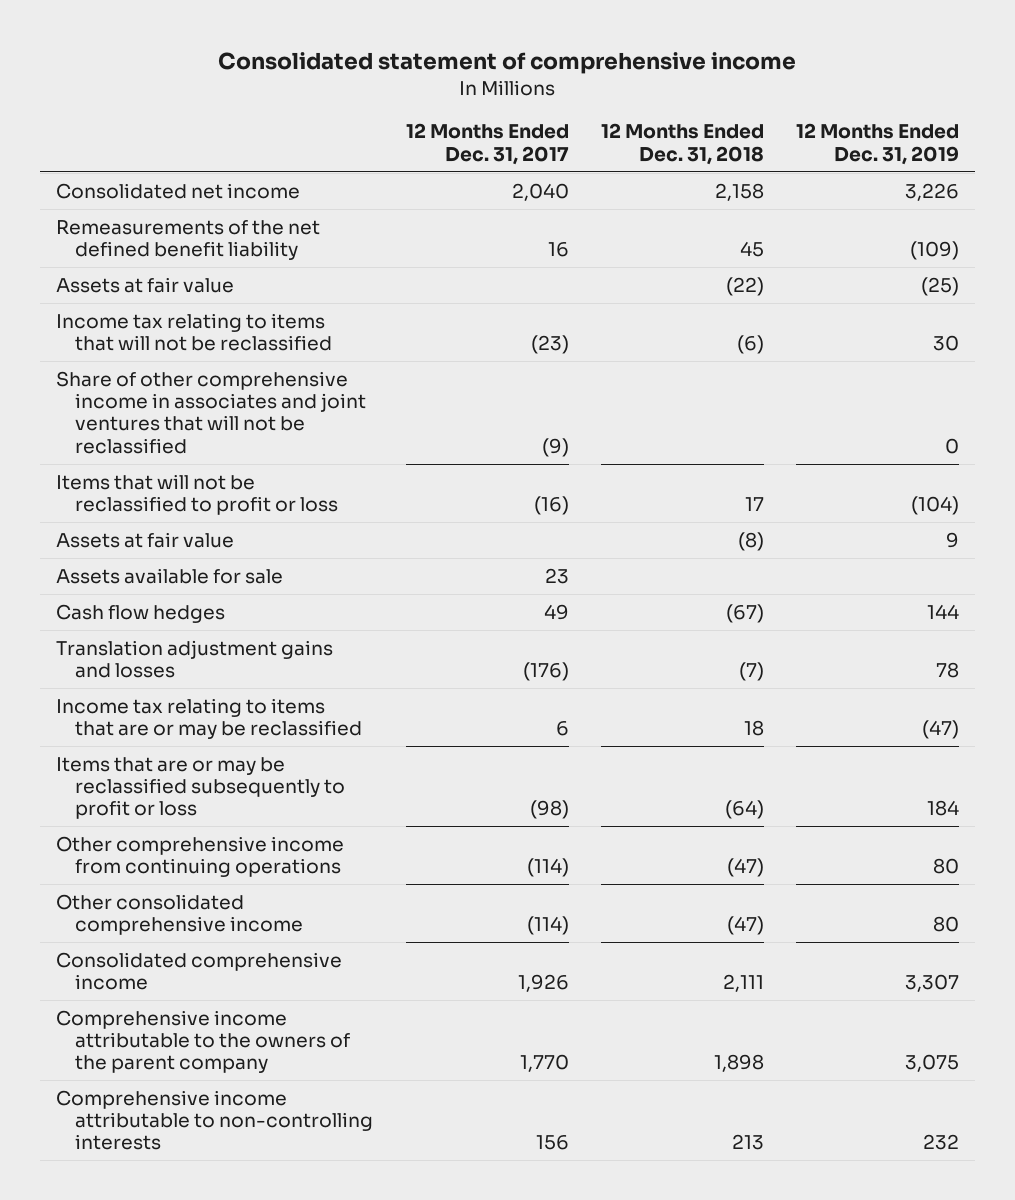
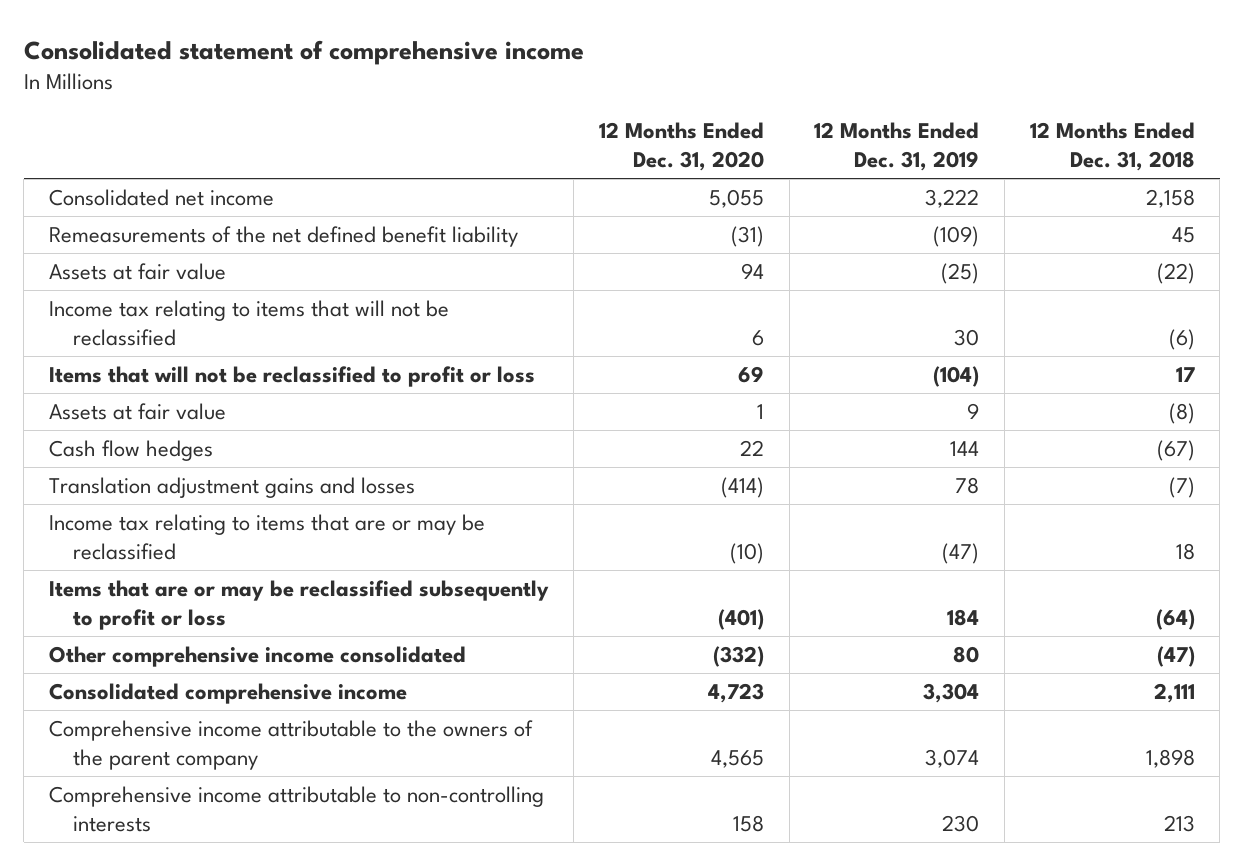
[405,123,569,165] 12 Months Ended Dec. 31, 2017 -> none
none -> [599,122,765,171] 12 Months Ended Dec. 31, 2020
[905,182,960,201] 3,226 -> [925,189,980,209] 3,222
[55,370,367,454] Share of other comprehensive income in associates and joint ventures that will not be reclassified -> none
[55,567,283,584] Assets available for sale -> none
[55,835,344,878] Other comprehensive income from continuing operations -> none
[55,893,304,936] Other consolidated comprehensive income -> [48,646,466,668] Other comprehensive income consolidated
[905,974,960,993] 3,307 -> [923,683,980,704] 3,304
[905,1054,960,1073] 3,075 -> [925,749,980,769] 3,074
[923,1134,960,1151] 232 -> [942,815,980,833] 230

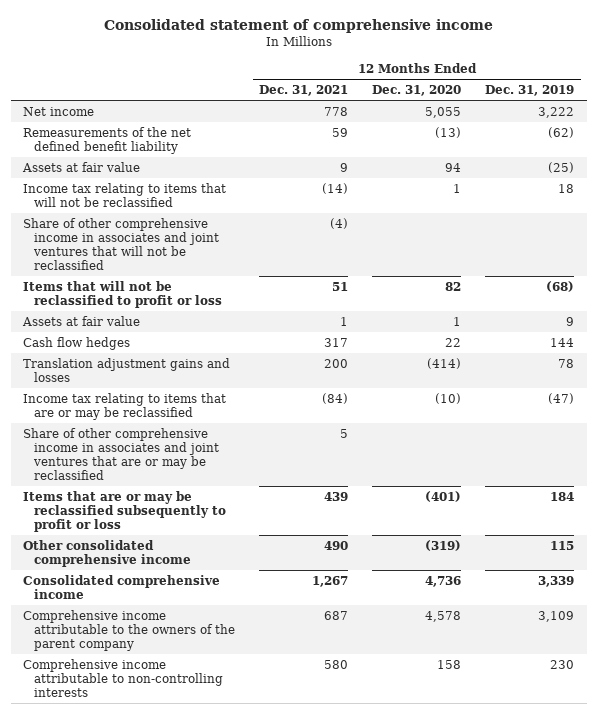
[1029,122,1195,171] 12 Months Ended Dec. 31, 2018 -> none
none -> [258,85,348,97] Dec. 31, 2021
[48,189,274,207] Consolidated net income -> [23,106,95,116] Net income
[731,226,765,248] (31) -> [435,126,462,138] (13)
[933,226,980,248] (109) -> [548,126,575,138] (62)
[752,330,765,347] 6 -> [453,183,462,193] 1
[954,329,980,347] 30 -> [558,183,575,193] 18
none -> [23,217,219,270] Share of other comprehensive income in associates and joint ventures that will not be reclassified
[738,366,765,384] 69 -> [445,281,462,291] 82
[933,366,980,388] (104) -> [546,280,575,292] (68)
none -> [23,427,219,480] Share of other comprehensive income in associates and joint ventures that are or may be reclassified
[48,646,466,668] Other comprehensive income consolidated -> [23,539,191,567] Other consolidated comprehensive income
[713,646,765,668] (332) -> [425,539,462,551] (319)
[953,646,980,664] 80 -> [550,540,575,550] 115
[708,683,765,704] 4,723 -> [425,575,462,587] 4,736
[923,683,980,704] 3,304 -> [538,575,575,587] 3,339
[711,750,765,769] 4,565 -> [425,610,462,622] 4,578
[925,749,980,769] 3,074 -> [538,610,575,622] 3,109

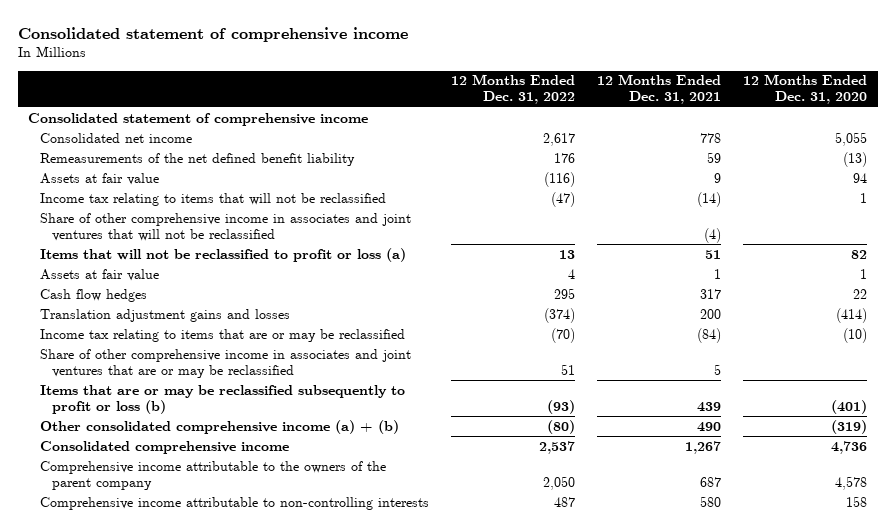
[485,85,575,97] Dec. 31, 2019 -> none
none -> [451,74,576,105] 12 Months Ended Dec. 31, 2022
none -> [28,112,369,126] Consolidated statement of comprehensive income
[23,106,95,116] Net income -> [40,132,193,143] Consolidated net income
[23,280,222,308] Items that will not be reclassified to profit or loss -> [40,247,407,262] Items that will not be reclassified to profit or loss (a)
[23,490,226,532] Items that are or may be reclassified subsequently to profit or loss -> [40,384,406,414] Items that are or may be reclassified subsequently to profit or loss (b)
[23,539,191,567] Other consolidated comprehensive income -> [40,419,400,434] Other consolidated comprehensive income (a) + (b)

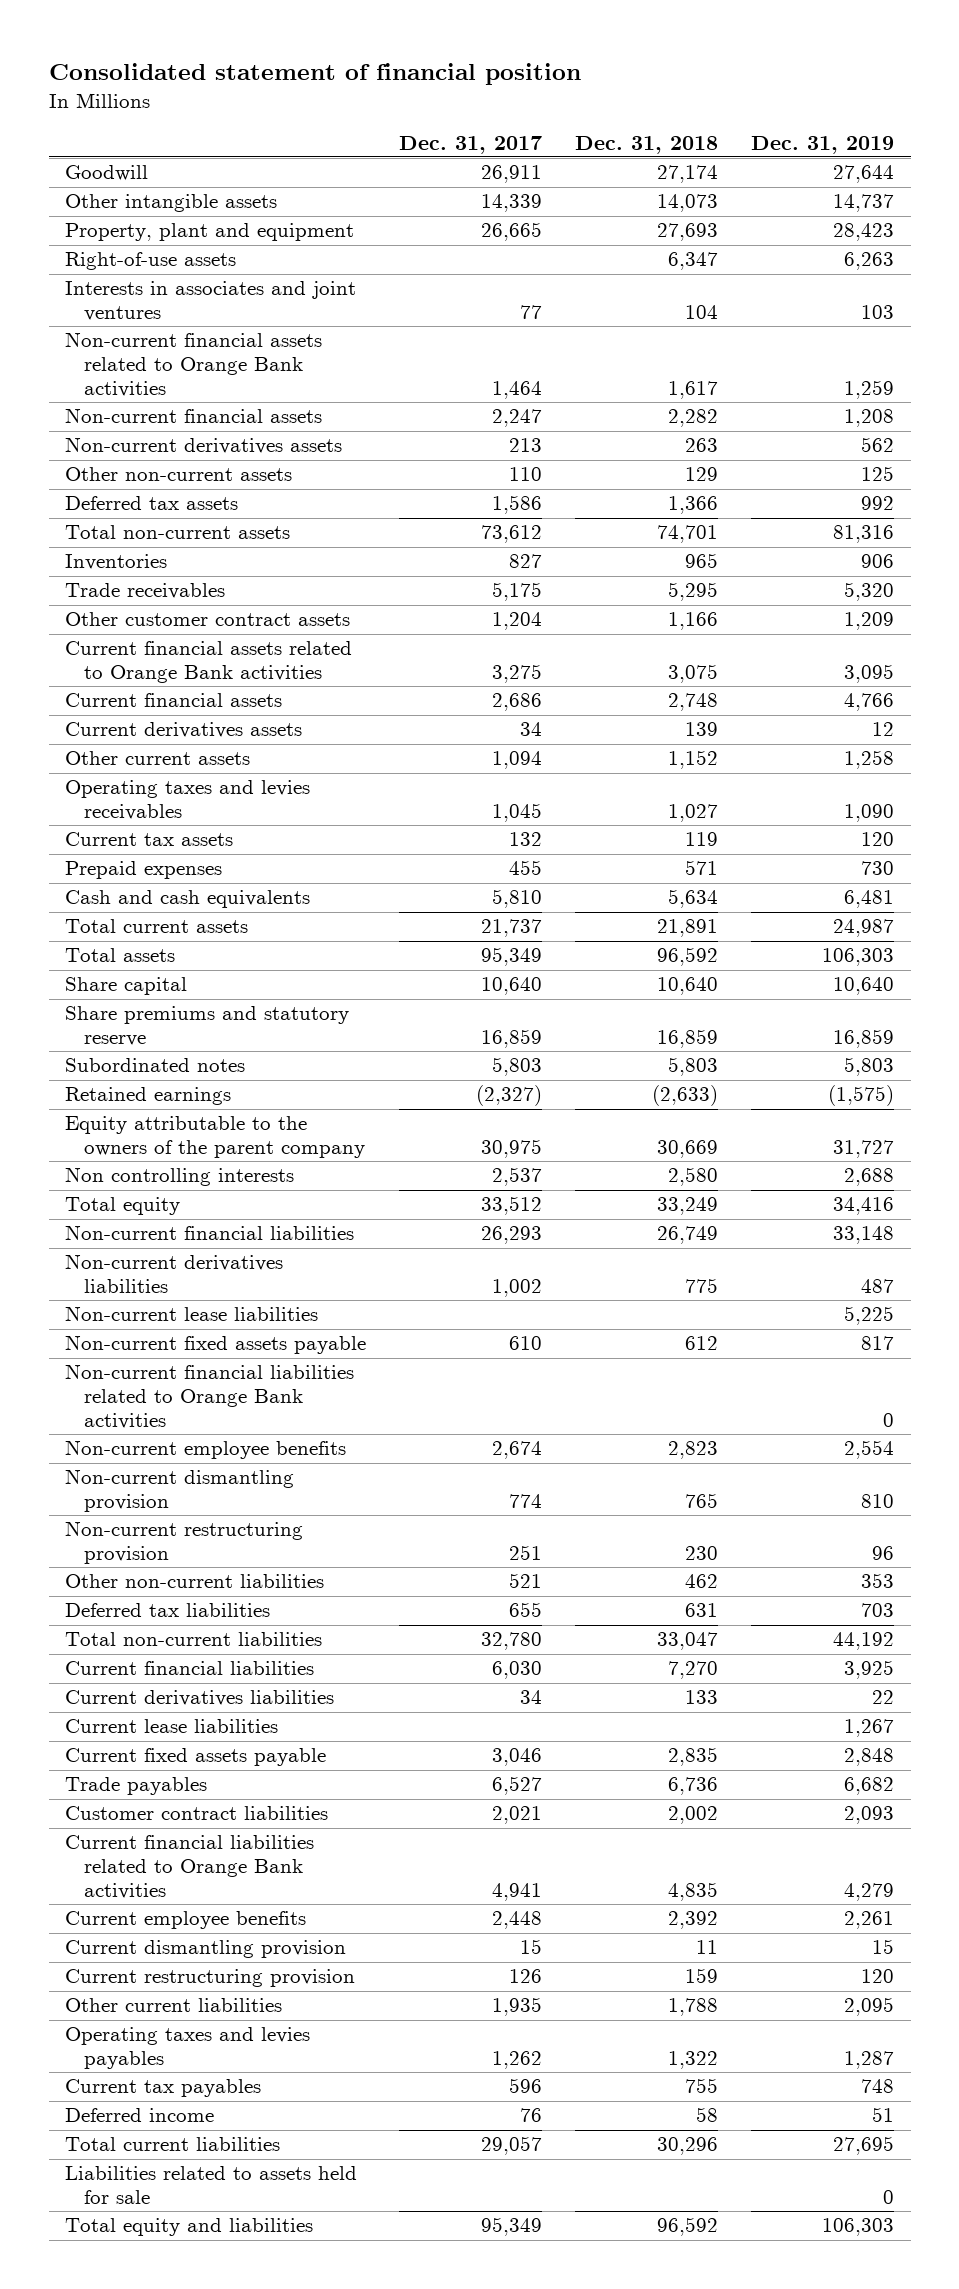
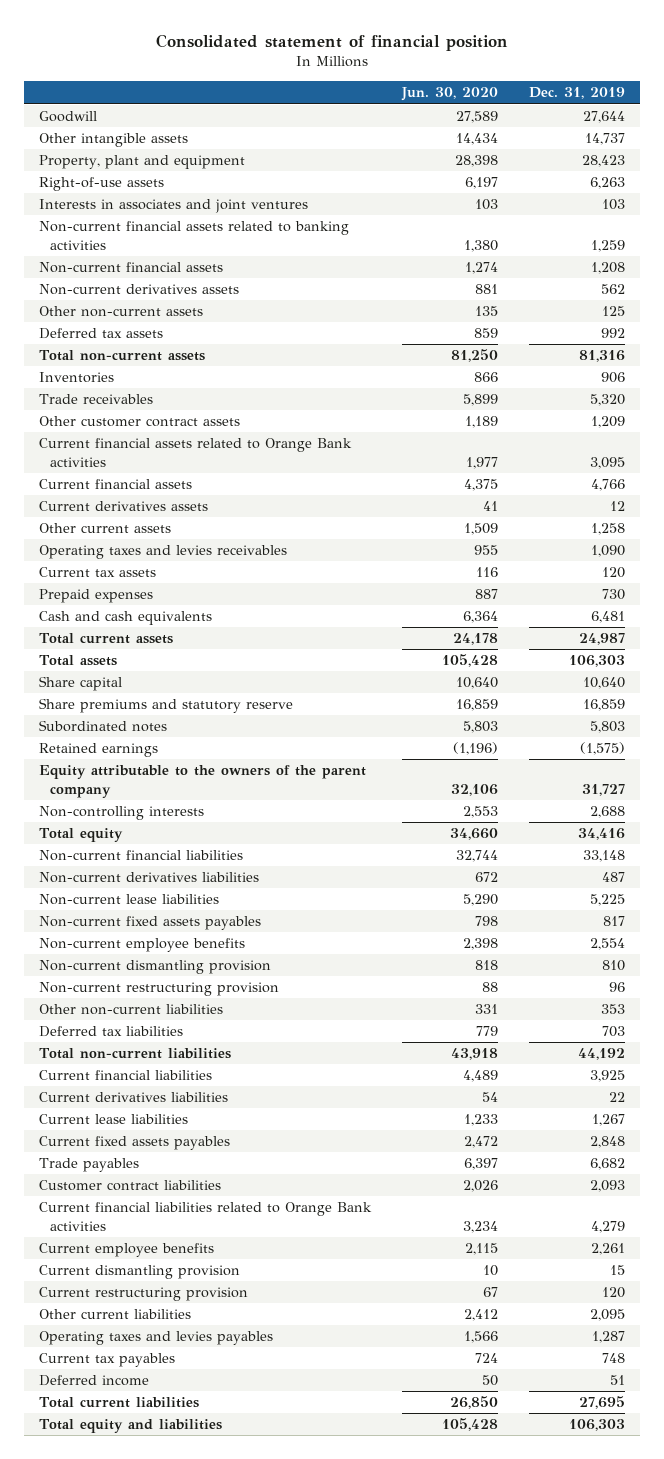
[399,135,543,154] Dec. 31, 2017 -> none
[575,135,719,154] Dec. 31, 2018 -> none
none -> [401,87,499,102] Jun. 30, 2020
[65,332,323,397] Non-current financial assets related to Orange Bank activities -> [39,221,350,250] Non-current financial assets related to banking activities
[65,1167,295,1187] Non controlling interests -> [39,806,205,821] Non-controlling interests
[65,1364,355,1429] Non-current financial liabilities related to Orange Bank activities -> none
[65,1335,367,1355] Non-current fixed assets payable -> [39,916,262,931] Non-current fixed assets payables
[65,1748,327,1767] Current fixed assets payable -> [39,1136,231,1151] Current fixed assets payables
[65,2166,358,2204] Liabilities related to assets held for sale -> none

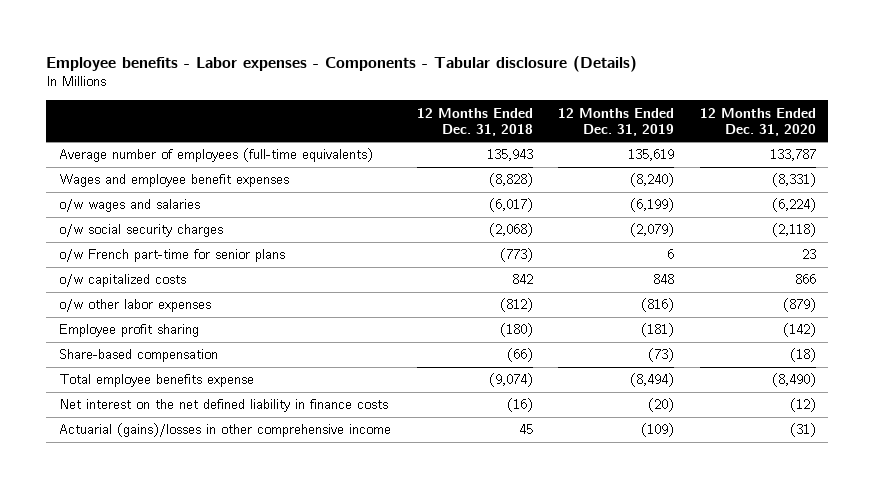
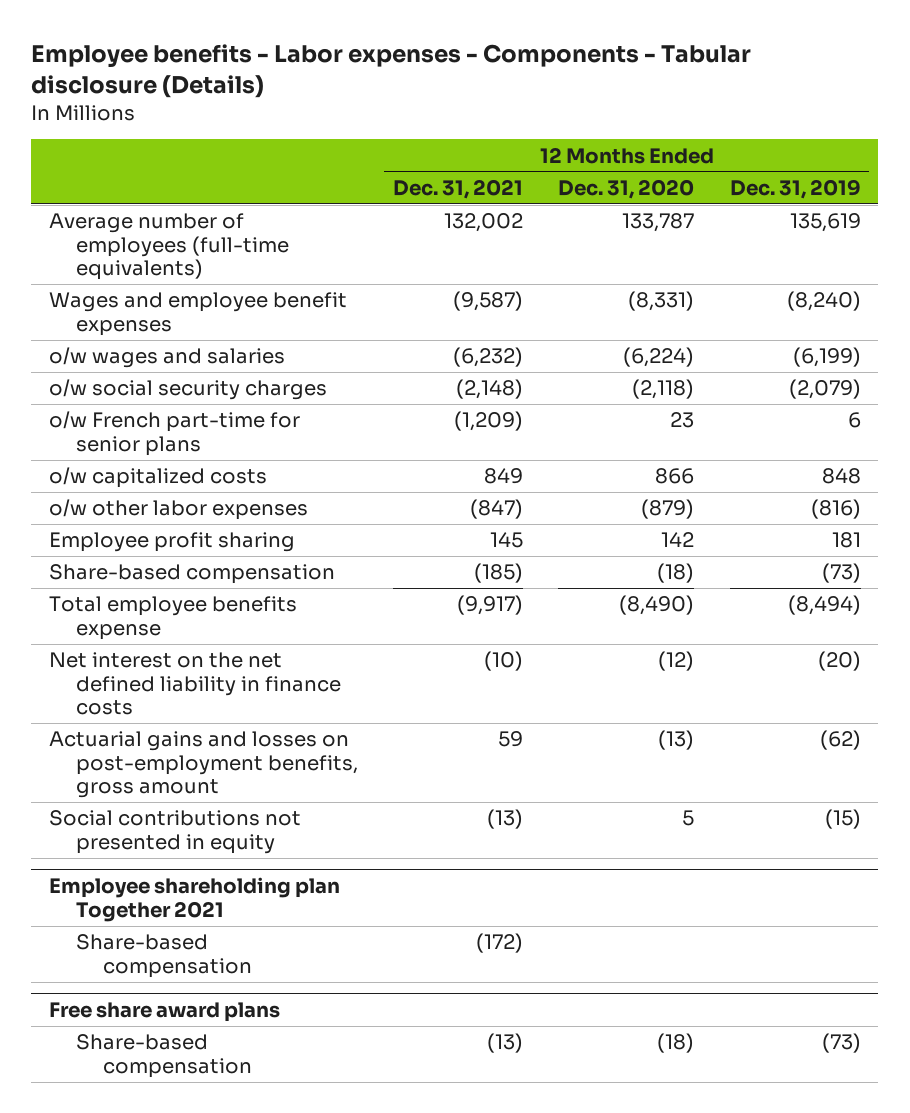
[416,107,533,136] 12 Months Ended Dec. 31, 2018 -> none
none -> [393,178,524,199] Dec. 31, 2021
[641,323,675,338] (181) -> [831,532,861,549] 181
[782,323,816,338] (142) -> [661,532,695,548] 142
[59,423,392,438] Actuarial (gains)/losses in other comprehensive income -> none
none -> [48,731,358,799] Actuarial gains and losses on post-employment benefits, gross amount
none -> [48,810,301,854] Social contributions not presented in equity
none -> [48,877,340,922] Employee shareholding plan Together 2021
none -> [75,934,253,978] Share-based compensation
none -> [48,1002,280,1023] Free share award plans
none -> [75,1034,253,1078] Share-based compensation

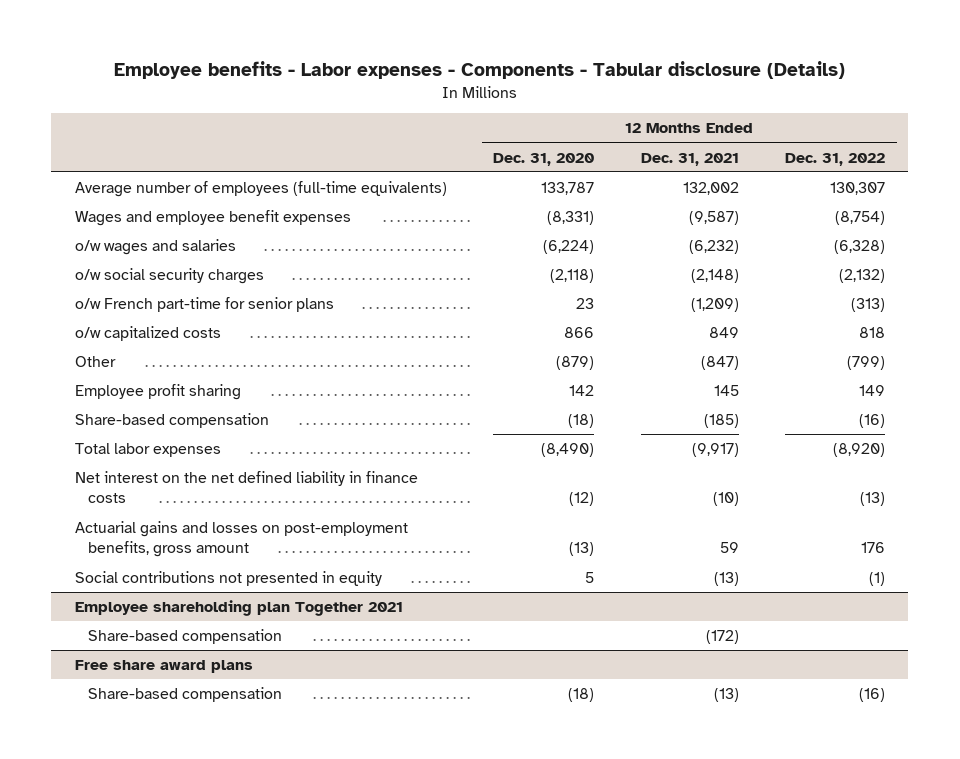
[729,178,861,199] Dec. 31, 2019 -> none
none -> [785,152,886,166] Dec. 31, 2022
[48,499,308,521] o/w other labor expenses -> [74,356,116,368] Other
[48,596,297,640] Total employee benefits expense -> [74,443,221,458] Total labor expenses

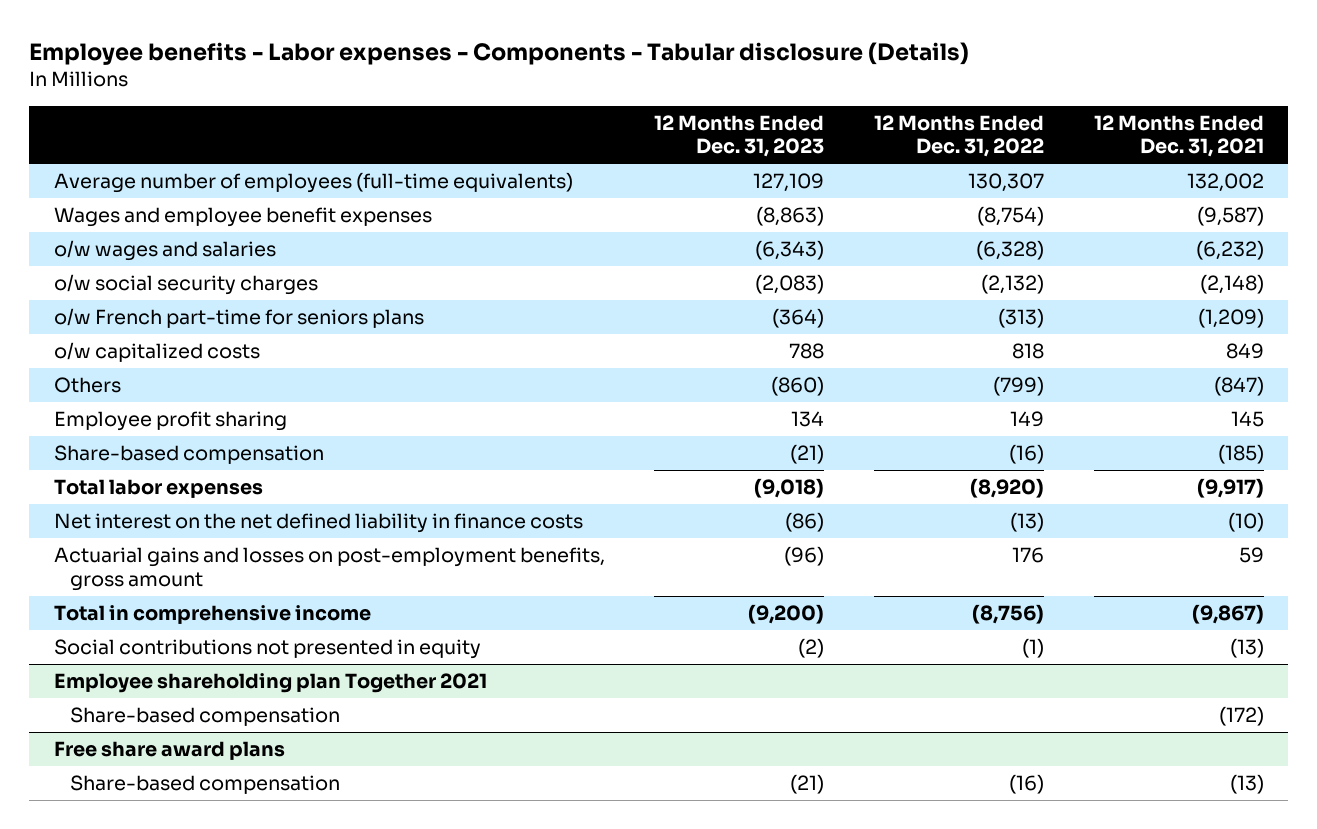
[493,152,595,166] Dec. 31, 2020 -> none
none -> [654,115,825,158] 12 Months Ended Dec. 31, 2023
[74,297,334,313] o/w French part-time for senior plans -> [53,308,424,329] o/w French part-time for seniors plans
[74,356,116,368] Other -> [53,377,121,394] Others
none -> [53,605,371,625] Total in comprehensive income

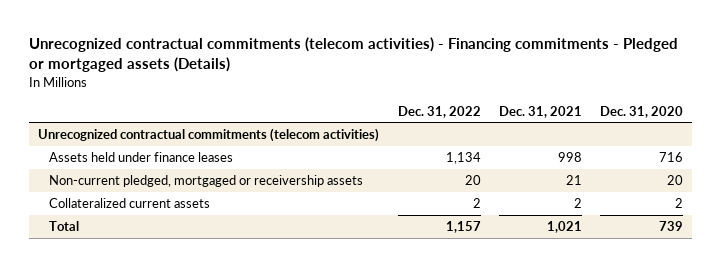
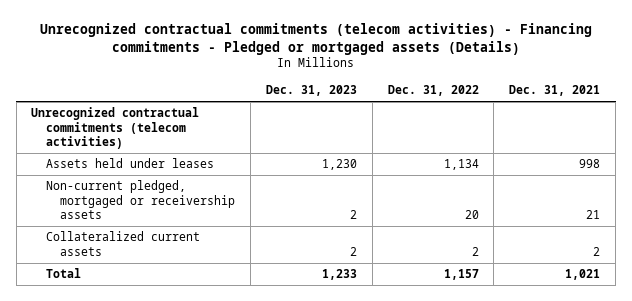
[599,105,683,118] Dec. 31, 2020 -> none
none -> [265,85,357,97] Dec. 31, 2023
[48,152,233,163] Assets held under finance leases -> [45,158,214,169] Assets held under leases

